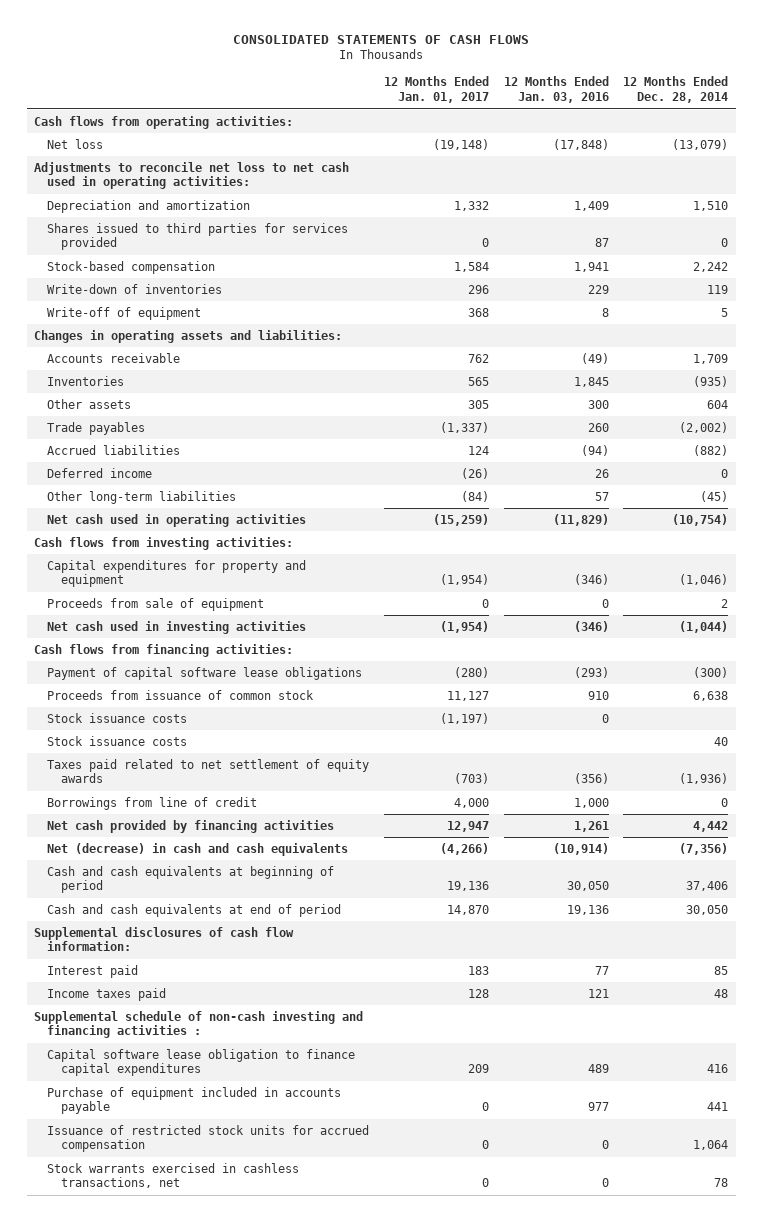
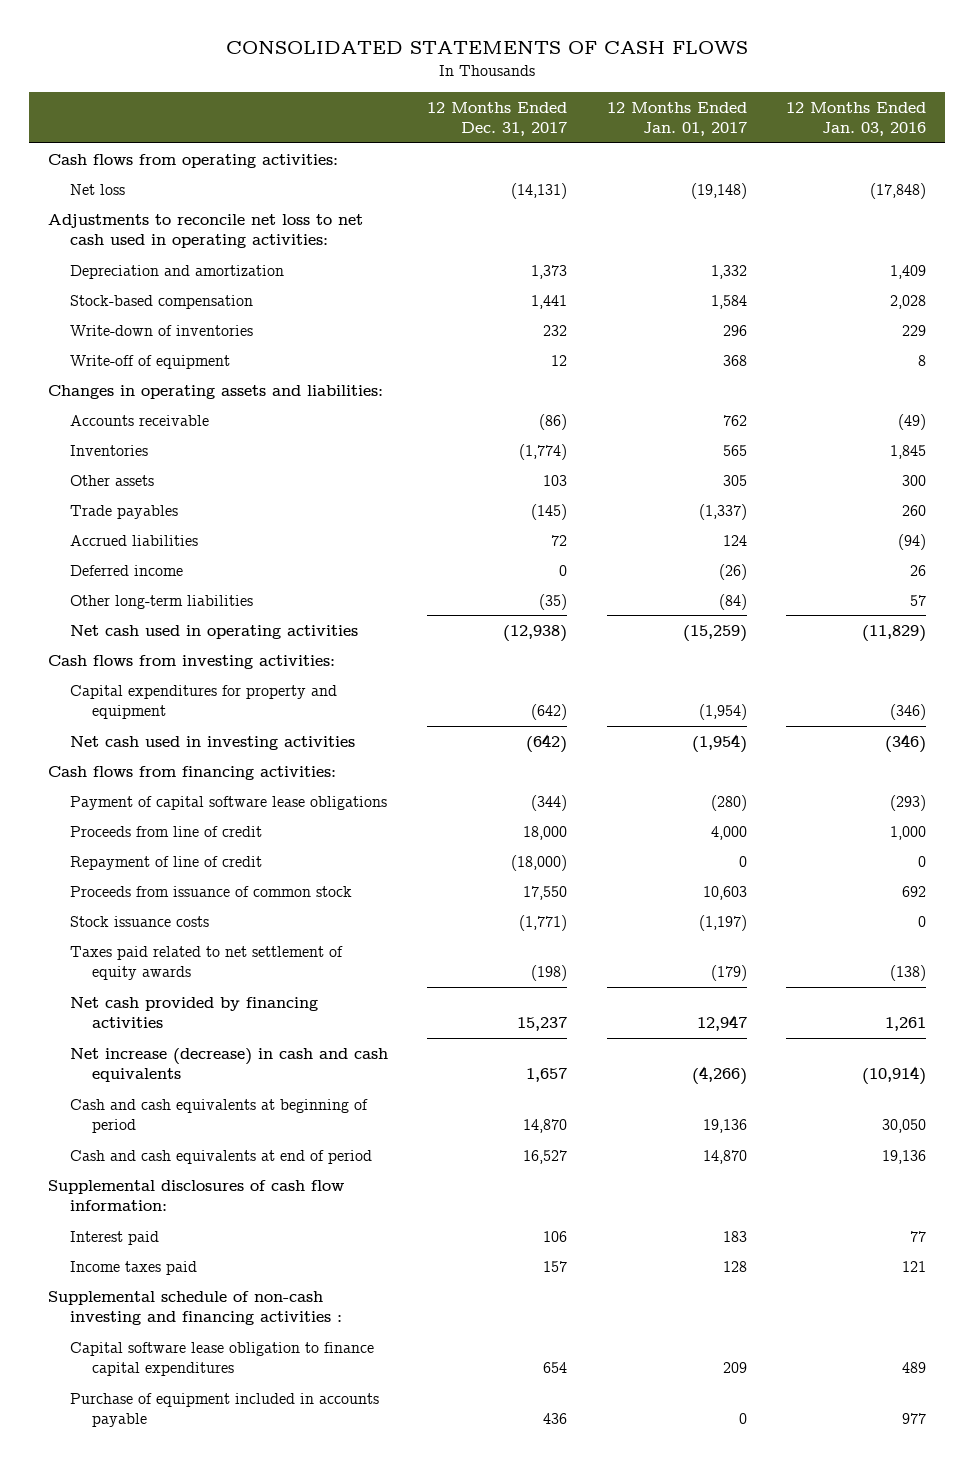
[623,76,729,103] 12 Months Ended Dec. 28, 2014 -> none
none -> [427,101,568,137] 12 Months Ended Dec. 31, 2017
[47,222,349,251] Shares issued to third parties for services provided -> none
[573,261,609,272] 1,941 -> [889,294,926,309] 2,028
[47,597,265,611] Proceeds from sale of equipment -> none
none -> [70,825,263,837] Proceeds from line of credit
none -> [70,855,263,870] Repayment of line of credit
[447,690,490,701] 11,127 -> [702,885,747,900] 10,603
[587,690,609,700] 910 -> [901,885,926,897] 692
[47,735,188,746] Stock issuance costs -> none
[47,796,258,810] Borrowings from line of credit -> none
[454,773,490,785] (703) -> [710,965,747,982] (179)
[573,773,609,785] (356) -> [889,965,926,982] (138)
[47,842,349,856] Net (decrease) in cash and cash equivalents -> [70,1047,389,1083] Net increase (decrease) in cash and cash equivalents
[47,1124,370,1153] Issuance of restricted stock units for accrued compensation -> none
[47,1162,300,1189] Stock warrants exercised in cashless transactions, net -> none

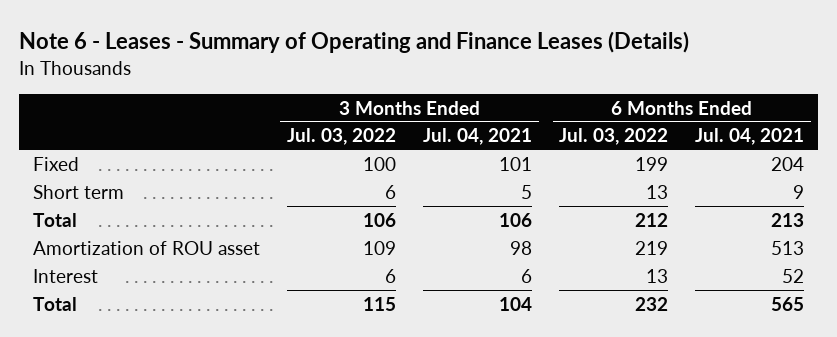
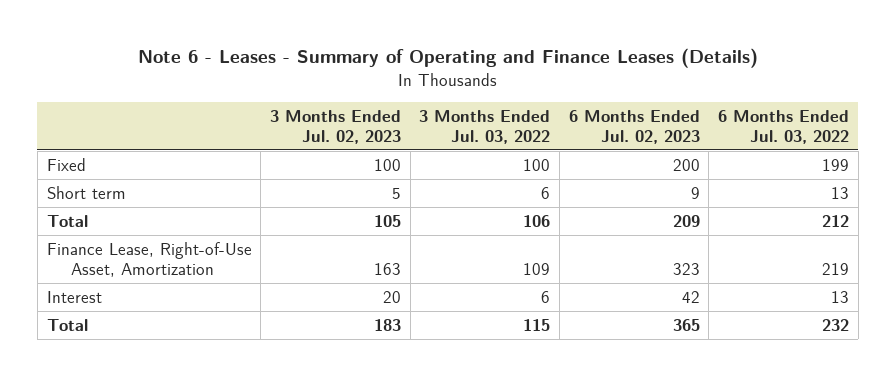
[423,128,533,146] Jul. 04, 2021 -> none
[695,128,805,146] Jul. 04, 2021 -> none
none -> [269,109,401,144] 3 Months Ended Jul. 02, 2023
none -> [568,109,700,144] 6 Months Ended Jul. 02, 2023
[32,240,260,255] Amortization of ROU asset -> [46,241,252,277] Finance Lease, Right-of-Use Asset, Amortization

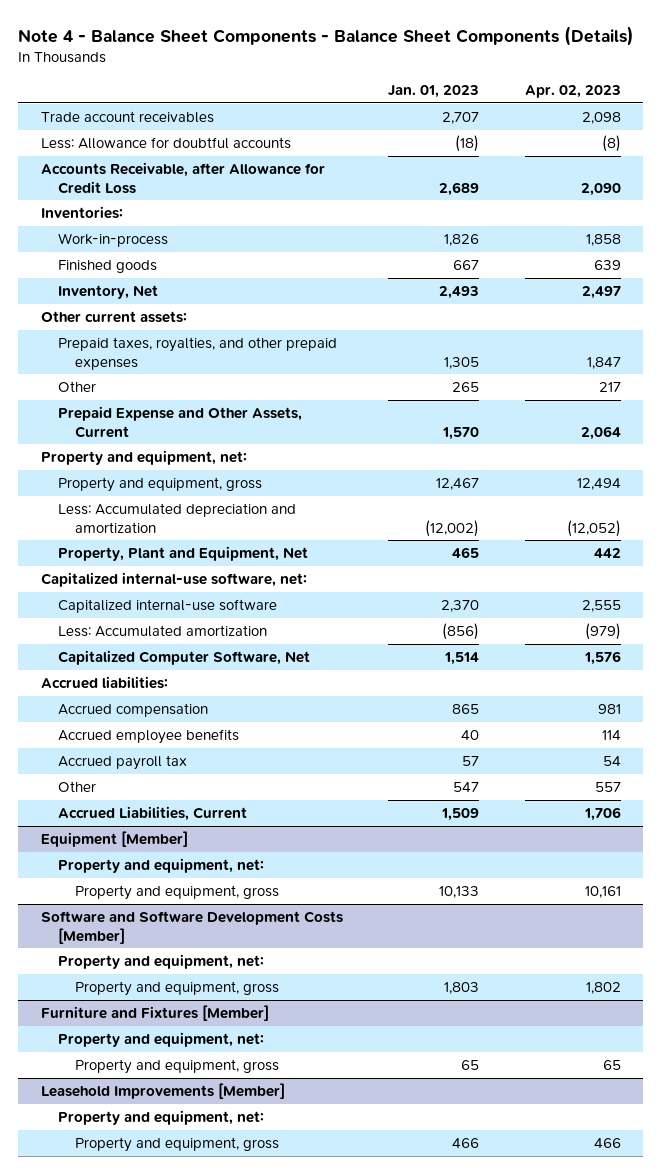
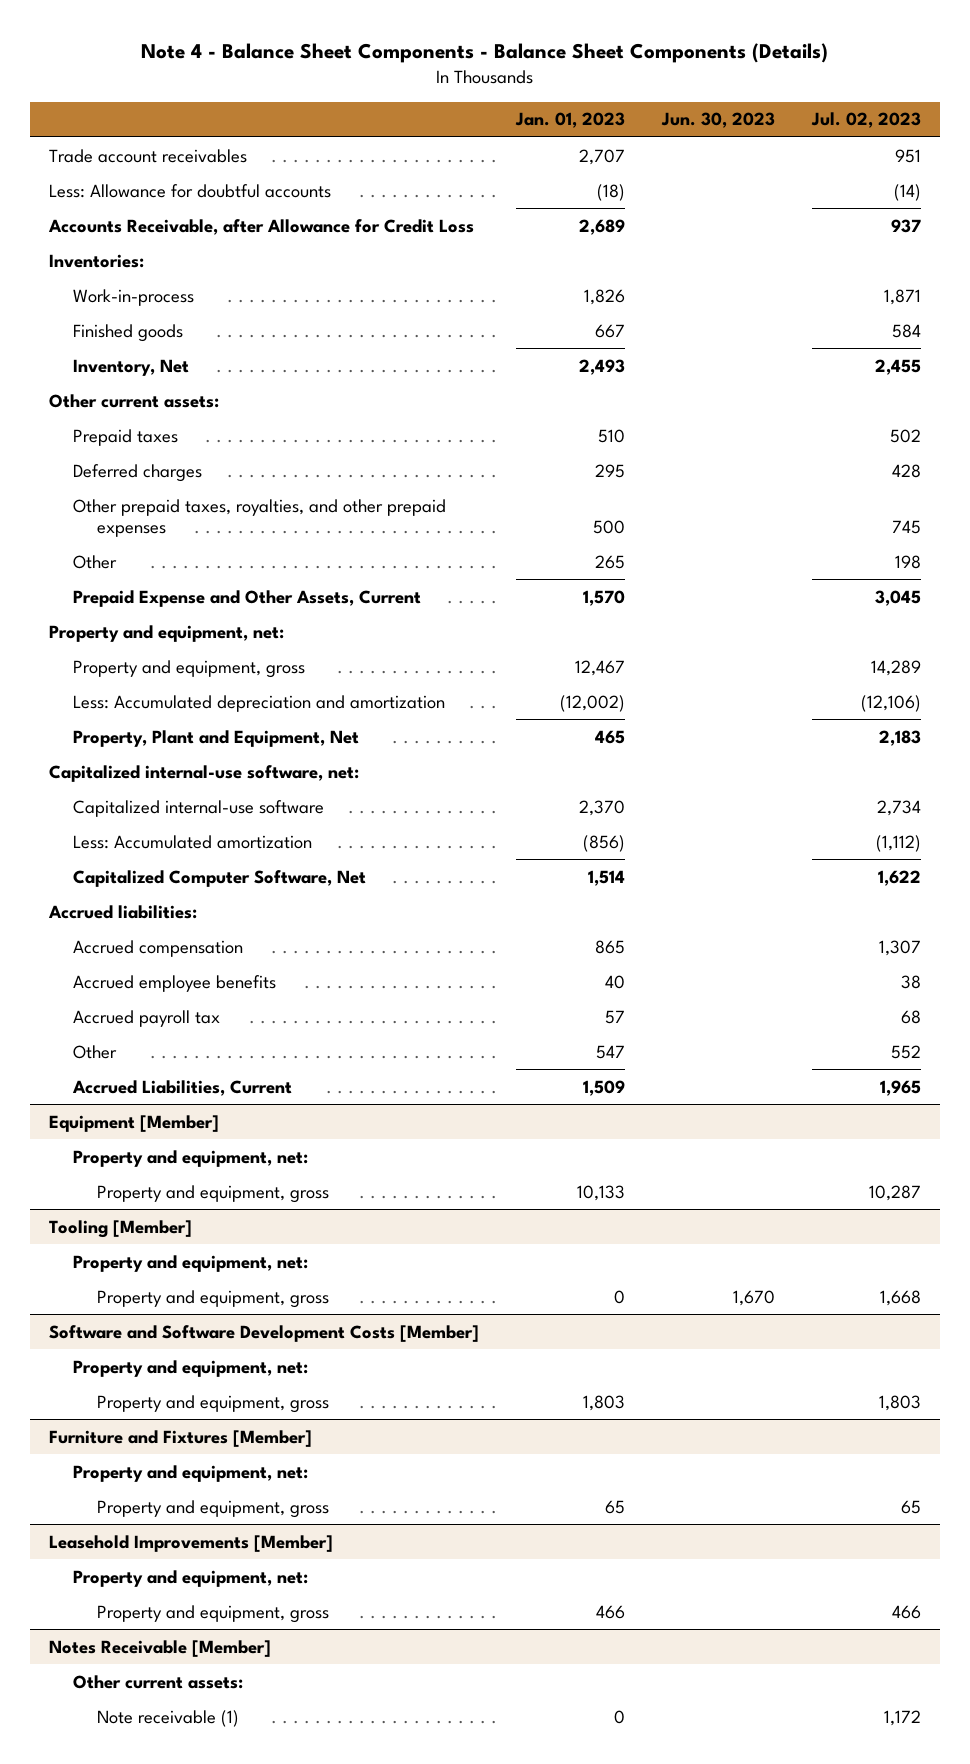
[524,85,621,99] Apr. 02, 2023 -> none
none -> [661,112,776,129] Jun. 30, 2023
none -> [811,112,922,129] Jul. 02, 2023
none -> [72,428,178,446] Prepaid taxes
none -> [72,463,202,482] Deferred charges
[57,336,337,370] Prepaid taxes, royalties, and other prepaid expenses -> [72,498,446,537] Other prepaid taxes, royalties, and other prepaid expenses
[444,356,480,369] 1,305 -> [592,519,625,534] 500
none -> [48,1219,192,1238] Tooling [Member]
none -> [72,1254,308,1272] Property and equipment, net:
none -> [96,1289,329,1308] Property and equipment, gross
none -> [48,1639,271,1657] Notes Receivable [Member]
none -> [72,1674,243,1689] Other current assets:
none -> [96,1709,239,1727] Note receivable (1)

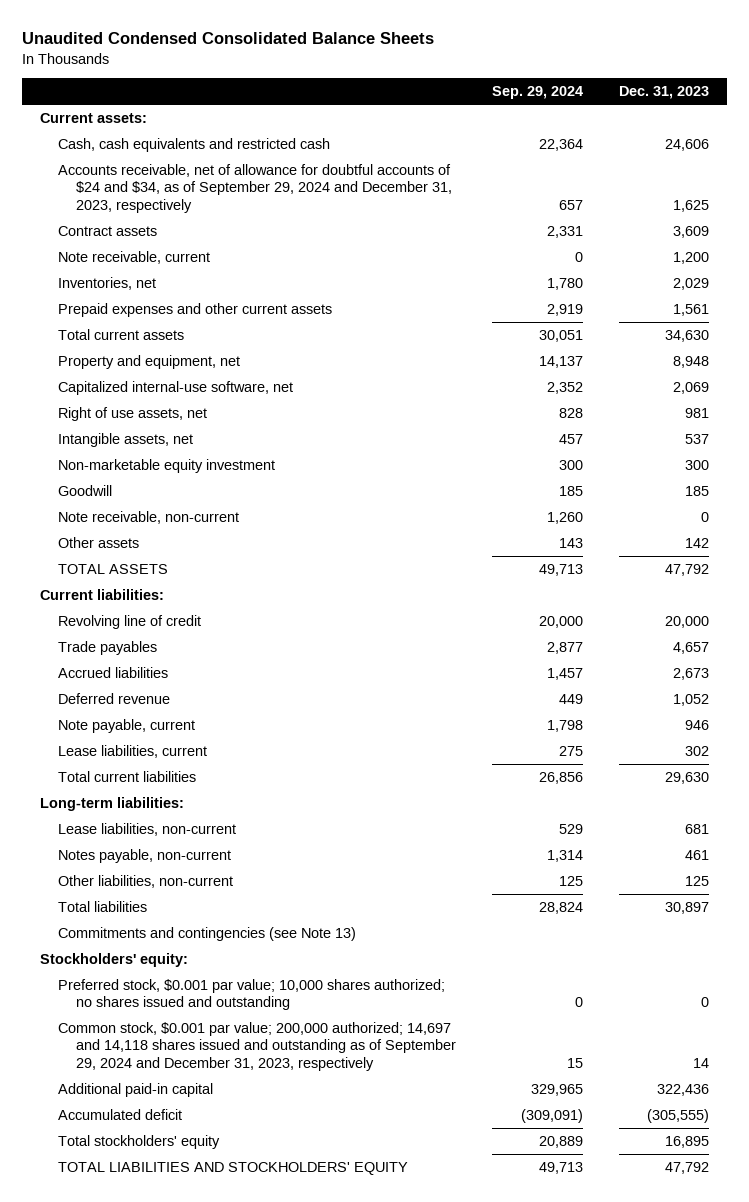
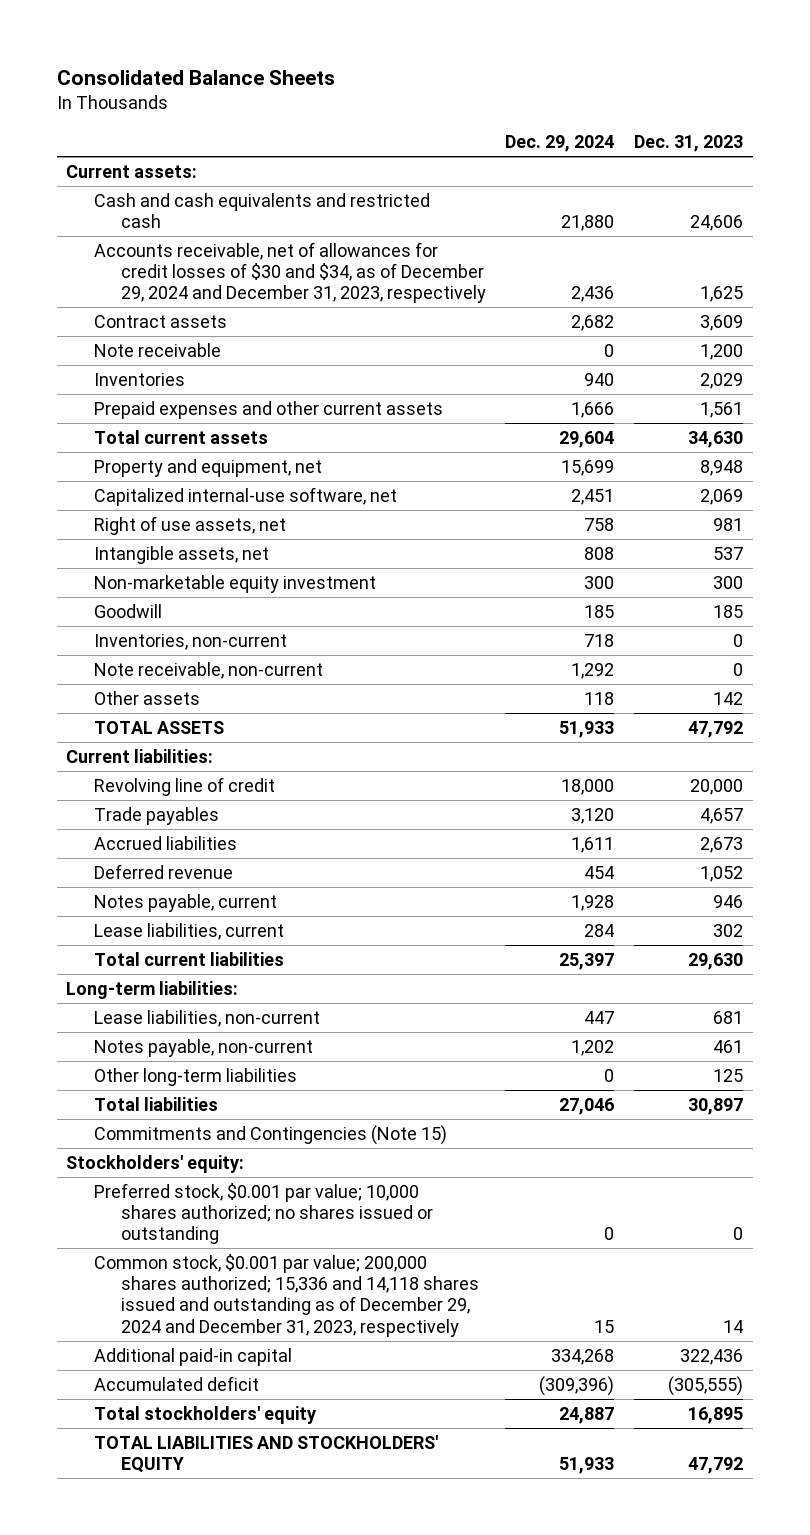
[22,32,435,45] Unaudited Condensed Consolidated Balance Sheets -> [56,69,335,85] Consolidated Balance Sheets
[492,86,584,100] Sep. 29, 2024 -> none
none -> [505,135,615,153] Dec. 29, 2024
[58,137,331,152] Cash, cash equivalents and restricted cash -> [93,192,430,229] Cash and cash equivalents and restricted cash
[58,163,453,213] Accounts receivable, net of allowance for doubtful accounts of $24 and $34, as of September 29, 2024 and December 31, 2023, respectively -> [93,241,486,304] Accounts receivable, net of allowances for credit losses of $30 and $34, as of December 29, 2024 and December 31, 2023, respectively
[58,250,211,264] Note receivable, current -> [93,342,221,357] Note receivable
[58,276,157,290] Inventories, net -> [93,372,185,386] Inventories
none -> [93,633,287,650] Inventories, non-current
[58,718,196,733] Note payable, current -> [93,893,277,912] Notes payable, current
[58,874,234,888] Other liabilities, non-current -> [93,1067,297,1086] Other long-term liabilities
[58,926,357,941] Commitments and contingencies (see Note 13) -> [93,1124,447,1145] Commitments and Contingencies (Note 15)
[58,978,446,1011] Preferred stock, $0.001 par value; 10,000 shares authorized; no shares issued and outstanding -> [93,1182,433,1245] Preferred stock, $0.001 par value; 10,000 shares authorized; no shares issued or outstanding
[58,1021,457,1071] Common stock, $0.001 par value; 200,000 authorized; 14,697 and 14,118 shares issued and outstanding as of September 29, 2024 and December 31, 2023, respectively -> [93,1253,479,1337] Common stock, $0.001 par value; 200,000 shares authorized; 15,336 and 14,118 shares issued and outstanding as of December 29, 2024 and December 31, 2023, respectively

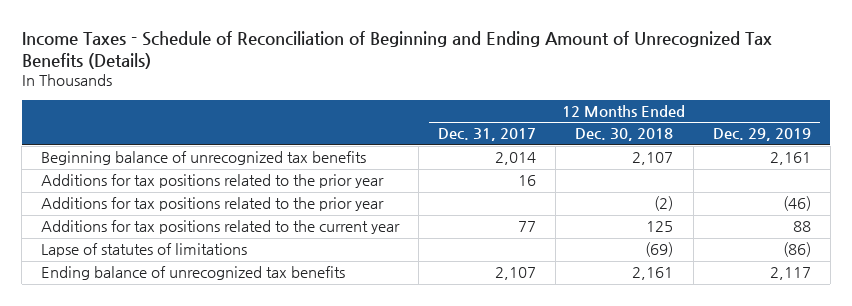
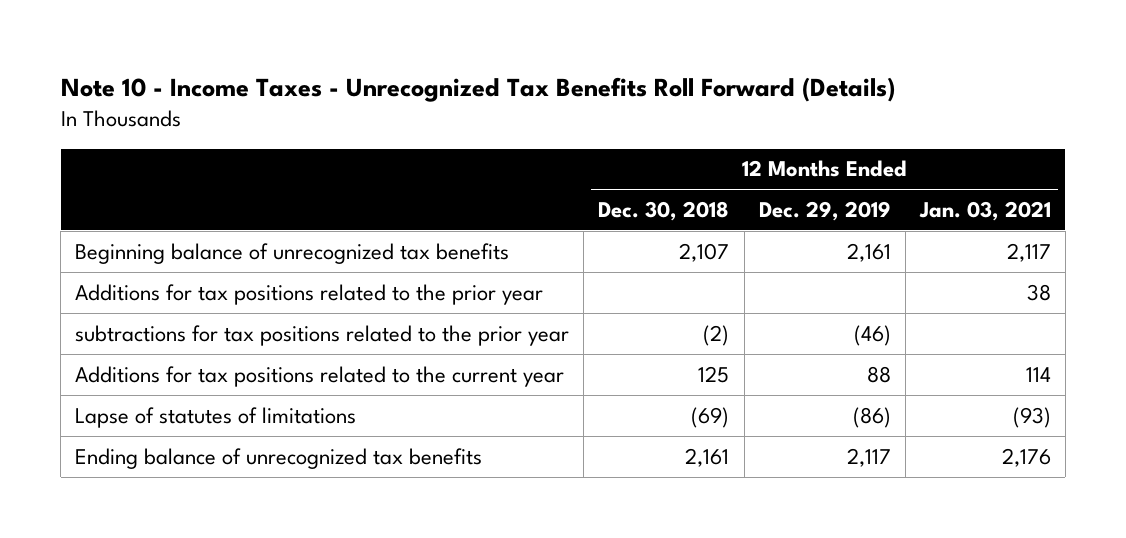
[21,30,772,70] Income Taxes - Schedule of Reconciliation of Beginning and Ending Amount of Unrecognized Tax Benefits (Details) -> [60,76,895,102] Note 10 - Income Taxes - Unrecognized Tax Benefits Roll Forward (Details)
[438,128,537,142] Dec. 31, 2017 -> none
none -> [918,201,1051,222] Jan. 03, 2021
[41,197,385,212] Additions for tax positions related to the prior year -> [75,324,570,346] subtractions for tax positions related to the prior year

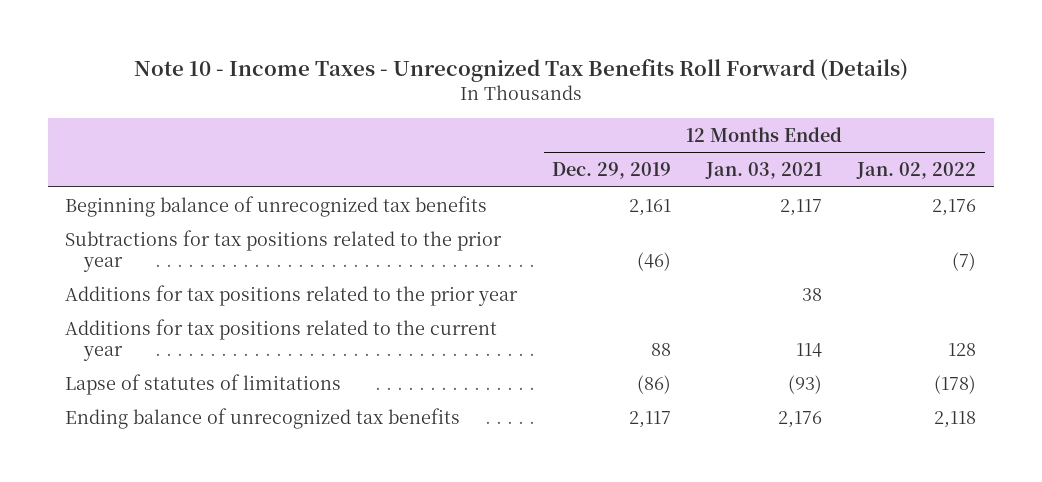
[598,201,730,222] Dec. 30, 2018 -> none
none -> [856,162,977,180] Jan. 02, 2022
none -> [65,229,503,272] Subtractions for tax positions related to the prior year
[75,324,570,346] subtractions for tax positions related to the prior year -> none

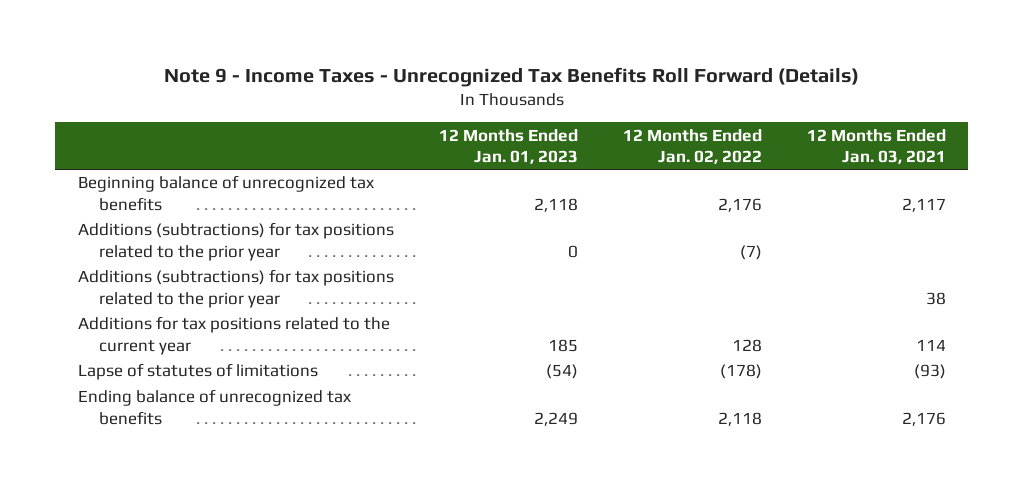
[133,59,908,83] Note 10 - Income Taxes - Unrecognized Tax Benefits Roll Forward (Details) -> [163,66,859,87] Note 9 - Income Taxes - Unrecognized Tax Benefits Roll Forward (Details)
[552,162,672,180] Dec. 29, 2019 -> none
none -> [438,128,578,165] 12 Months Ended Jan. 01, 2023
[65,229,503,272] Subtractions for tax positions related to the prior year -> [77,222,394,261] Additions (subtractions) for tax positions related to the prior year
[65,284,519,306] Additions for tax positions related to the prior year -> [77,269,394,308] Additions (subtractions) for tax positions related to the prior year

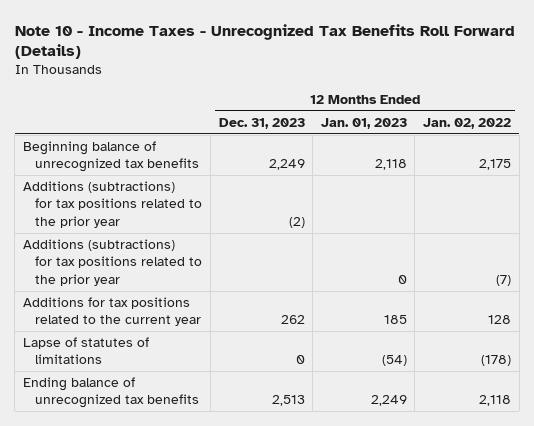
[163,66,859,87] Note 9 - Income Taxes - Unrecognized Tax Benefits Roll Forward (Details) -> [14,23,515,60] Note 10 - Income Taxes - Unrecognized Tax Benefits Roll Forward (Details)
[806,128,946,165] 12 Months Ended Jan. 03, 2021 -> none
none -> [218,117,305,129] Dec. 31, 2023
[717,197,762,212] 2,176 -> [478,159,511,171] 2,175
[77,222,394,261] Additions (subtractions) for tax positions related to the prior year -> [23,239,203,286] Additions (subtractions) for tax positions related to the prior year

